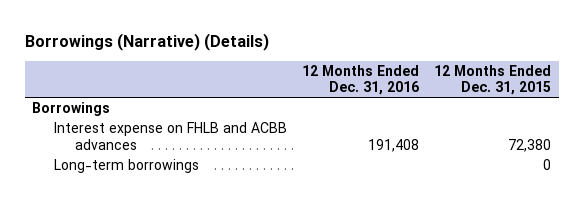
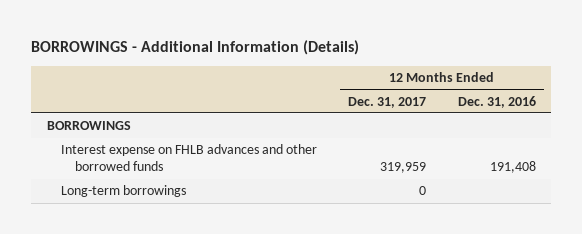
[24,32,269,51] Borrowings (Narrative) (Details) -> [30,40,359,56] BORROWINGS - Additional Information (Details)
[434,64,552,96] 12 Months Ended Dec. 31, 2015 -> none
none -> [348,96,427,108] Dec. 31, 2017
[32,102,111,117] Borrowings -> [46,121,131,131] BORROWINGS
[53,122,287,150] Interest expense on FHLB and ACBB advances -> [60,144,317,172] Interest expense on FHLB advances and other borrowed funds

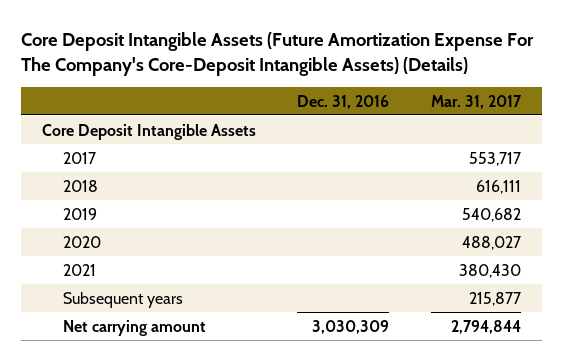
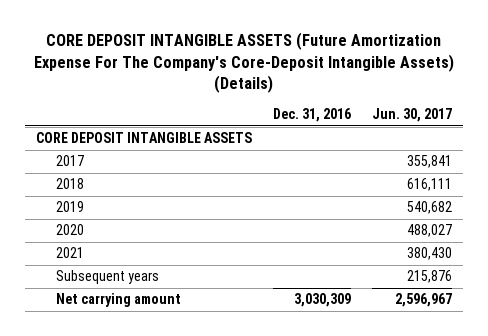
[21,32,535,77] Core Deposit Intangible Assets (Future Amortization Expense For The Company's Core-Deposit Intangible Assets) (Details) -> [34,32,455,94] CORE DEPOSIT INTANGIBLE ASSETS (Future Amortization Expense For The Company's Core-Deposit Intangible Assets) (Details)
[430,94,522,109] Mar. 31, 2017 -> none
none -> [372,108,453,123] Jun. 30, 2017
[42,123,257,140] Core Deposit Intangible Assets -> [35,132,252,144] CORE DEPOSIT INTANGIBLE ASSETS

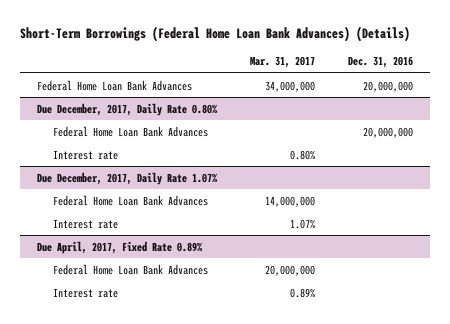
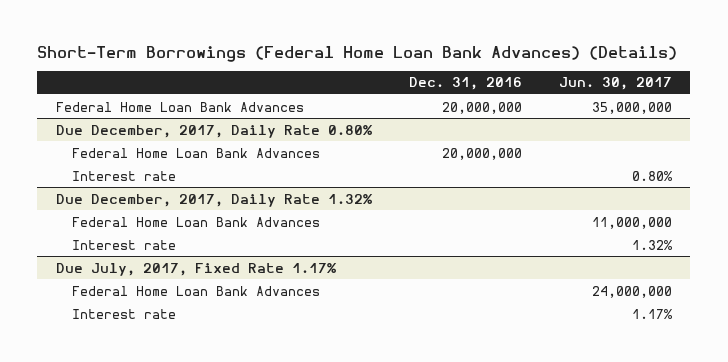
[249,56,315,69] Mar. 31, 2017 -> none
none -> [558,77,672,91] Jun. 30, 2017
[36,171,218,185] Due December, 2017, Daily Rate 1.07% -> [55,193,373,207] Due December, 2017, Daily Rate 1.32%
[36,240,203,254] Due April, 2017, Fixed Rate 0.89% -> [55,262,337,276] Due July, 2017, Fixed Rate 1.17%

